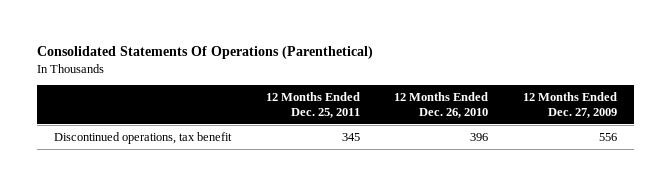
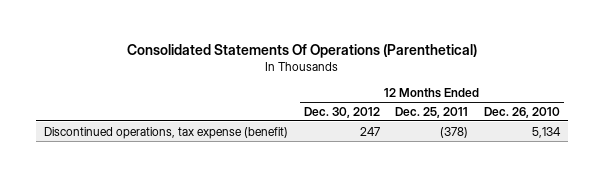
[522,92,617,118] 12 Months Ended Dec. 27, 2009 -> none
none -> [303,107,380,119] Dec. 30, 2012
[54,132,233,145] Discontinued operations, tax benefit -> [43,126,288,139] Discontinued operations, tax expense (benefit)
[341,133,360,142] 345 -> [440,126,469,138] (378)
[470,133,489,142] 396 -> [532,126,562,138] 5,134

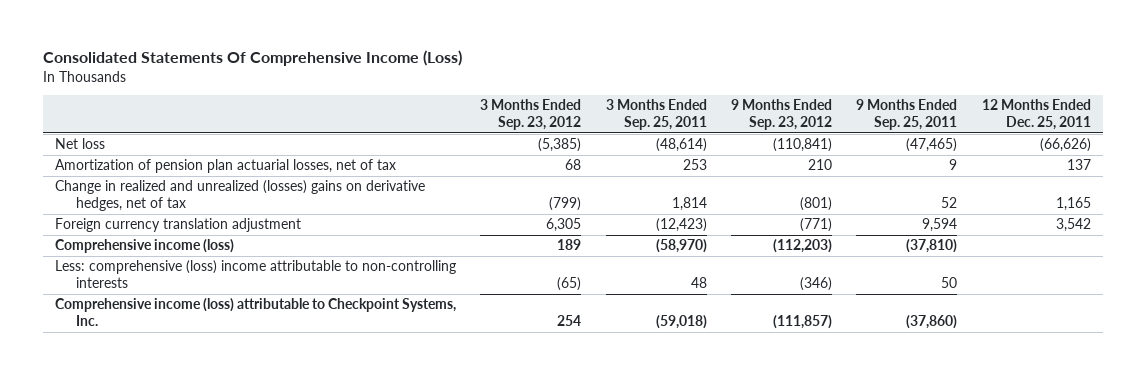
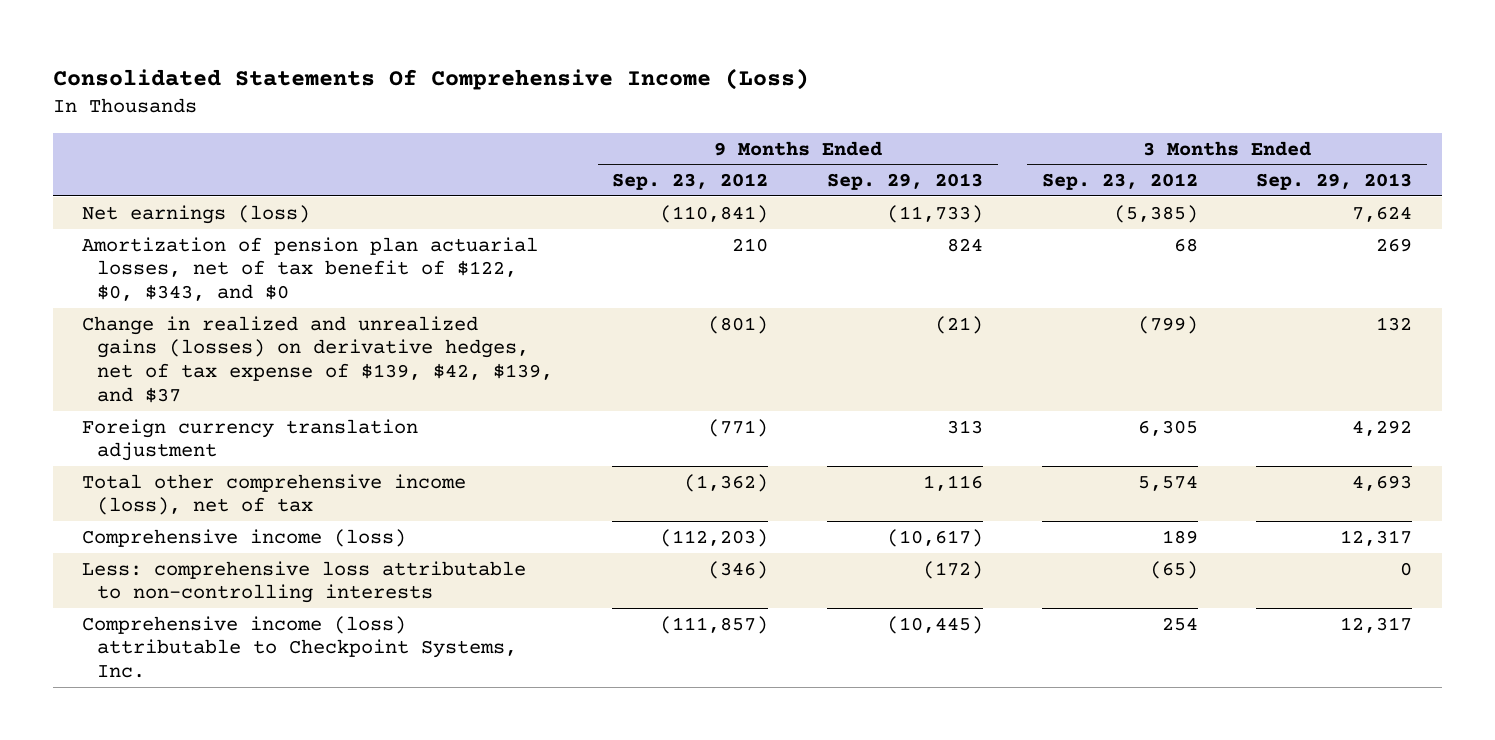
[605,99,707,131] 3 Months Ended Sep. 25, 2011 -> none
[856,99,958,131] 9 Months Ended Sep. 25, 2011 -> none
[981,99,1091,131] 12 Months Ended Dec. 25, 2011 -> none
none -> [826,173,983,191] Sep. 29, 2013
none -> [1256,173,1413,191] Sep. 29, 2013
[54,138,105,150] Net loss -> [82,204,311,224] Net earnings (loss)
[54,159,396,174] Amortization of pension plan actuarial losses, net of tax -> [82,236,539,302] Amortization of pension plan actuarial losses, net of tax benefit of $122, $0, $343, and $0
[54,180,425,212] Change in realized and unrealized (losses) gains on derivative hedges, net of tax -> [82,315,554,403] Change in realized and unrealized gains (losses) on derivative hedges, net of tax expense of $139, $42, $139, and $37
none -> [82,473,467,516] Total other comprehensive income (loss), net of tax
[54,260,456,289] Less: comprehensive (loss) income attributable to non-controlling interests -> [82,560,527,604] Less: comprehensive loss attributable to non-controlling interests

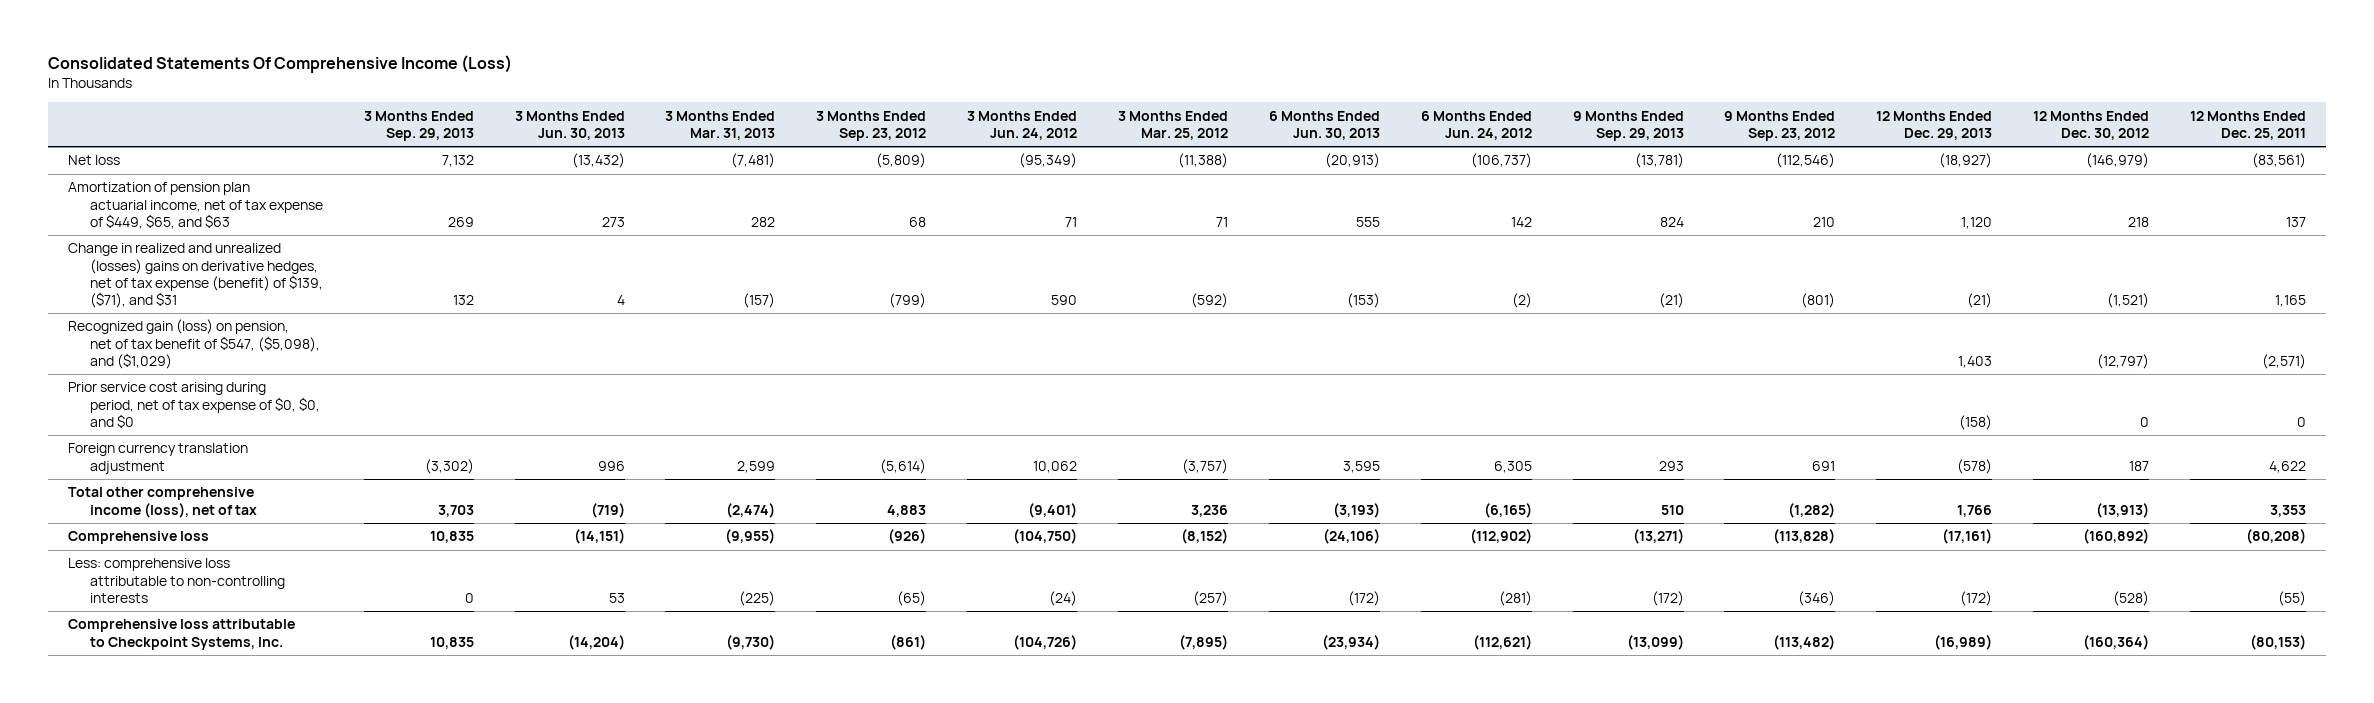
none -> [514,110,625,140] 3 Months Ended Jun. 30, 2013
none -> [665,110,776,140] 3 Months Ended Mar. 31, 2013
none -> [967,110,1078,140] 3 Months Ended Jun. 24, 2012
none -> [1117,110,1228,140] 3 Months Ended Mar. 25, 2012
none -> [1268,110,1380,140] 6 Months Ended Jun. 30, 2013
none -> [1420,110,1532,140] 6 Months Ended Jun. 24, 2012
none -> [1876,110,1993,140] 12 Months Ended Dec. 29, 2013
none -> [2033,110,2150,140] 12 Months Ended Dec. 30, 2012
none -> [2189,110,2306,140] 12 Months Ended Dec. 25, 2011
[82,204,311,224] Net earnings (loss) -> [68,155,121,166] Net loss
[660,204,769,223] (110,841) -> [1776,153,1836,169] (112,546)
[886,204,983,223] (11,733) -> [1634,153,1684,169] (13,781)
[1113,204,1198,223] (5,385) -> [876,153,927,169] (5,809)
[1352,205,1413,222] 7,624 -> [441,155,474,168] 7,132
[82,236,539,302] Amortization of pension plan actuarial losses, net of tax benefit of $122, $0, $343, and $0 -> [68,182,323,229] Amortization of pension plan actuarial income, net of tax expense of $449, $65, and $63
[82,315,554,403] Change in realized and unrealized gains (losses) on derivative hedges, net of tax expense of $139, $42, $139, and $37 -> [68,243,323,308] Change in realized and unrealized (losses) gains on derivative hedges, net of tax expense (benefit) of $139, ($71), and $31
none -> [68,319,320,369] Recognized gain (loss) on pension, net of tax benefit of $547, ($5,098), and ($1,029)
none -> [68,382,320,428] Prior service cost arising during period, net of tax expense of $0, $0, and $0
[708,418,769,437] (771) -> [1812,460,1836,471] 691
[946,419,983,434] 313 -> [1658,460,1684,471] 293
[1137,419,1198,436] 6,305 -> [880,458,927,474] (5,614)
[1352,419,1413,436] 4,292 -> [424,458,474,474] (3,302)
[684,473,769,492] (1,362) -> [1788,502,1836,518] (1,282)
[922,474,983,491] 1,116 -> [1660,504,1684,515] 510
[1137,474,1198,491] 5,574 -> [887,504,927,517] 4,883
[1352,474,1413,491] 4,693 -> [437,504,474,517] 3,703
[82,528,407,547] Comprehensive income (loss) -> [68,531,210,545] Comprehensive loss
[660,528,769,547] (112,203) -> [1773,529,1836,545] (113,828)
[886,528,983,547] (10,617) -> [1632,529,1684,545] (13,271)
[1161,529,1198,544] 189 -> [888,529,927,545] (926)
[1340,529,1413,546] 12,317 -> [429,531,474,544] 10,835
[82,615,518,679] Comprehensive income (loss) attributable to Checkpoint Systems, Inc. -> [68,619,296,650] Comprehensive loss attributable to Checkpoint Systems, Inc.
[660,615,769,634] (111,857) -> [1773,634,1836,650] (113,482)
[886,615,983,634] (10,445) -> [1626,634,1684,650] (13,099)
[1161,616,1198,631] 254 -> [890,634,927,650] (861)
[1340,616,1413,633] 12,317 -> [429,636,474,649] 10,835

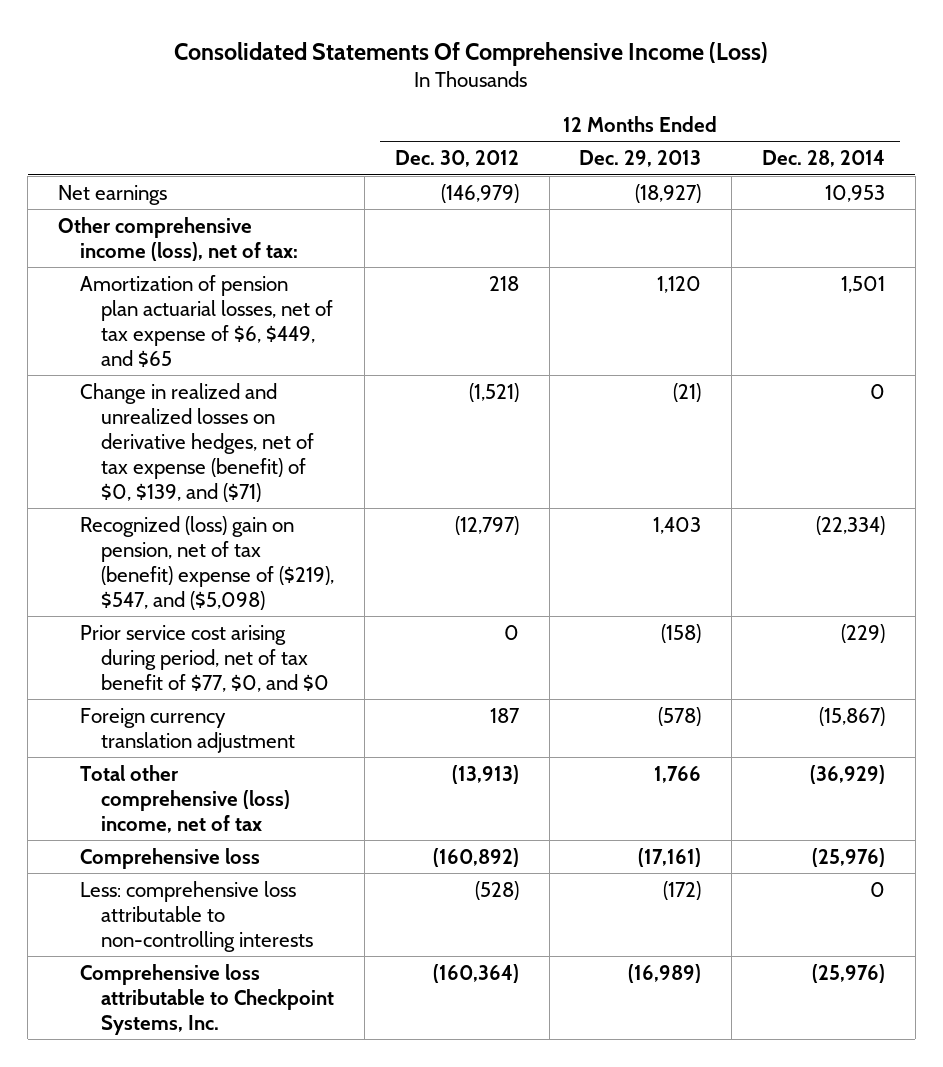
[363,110,474,141] 3 Months Ended Sep. 29, 2013 -> none
[514,110,625,140] 3 Months Ended Jun. 30, 2013 -> none
[665,110,776,140] 3 Months Ended Mar. 31, 2013 -> none
[816,110,927,141] 3 Months Ended Sep. 23, 2012 -> none
[967,110,1078,140] 3 Months Ended Jun. 24, 2012 -> none
[1117,110,1228,140] 3 Months Ended Mar. 25, 2012 -> none
[1268,110,1380,140] 6 Months Ended Jun. 30, 2013 -> none
[1420,110,1532,140] 6 Months Ended Jun. 24, 2012 -> none
[1572,110,1684,141] 9 Months Ended Sep. 29, 2013 -> none
[1724,110,1836,141] 9 Months Ended Sep. 23, 2012 -> none
[2189,110,2306,140] 12 Months Ended Dec. 25, 2011 -> none
none -> [761,149,885,167] Dec. 28, 2014
[68,155,121,166] Net loss -> [57,184,167,205] Net earnings
none -> [57,216,298,261] Other comprehensive income (loss), net of tax:
[68,182,323,229] Amortization of pension plan actuarial income, net of tax expense of $449, $65, and $63 -> [79,274,334,367] Amortization of pension plan actuarial losses, net of tax expense of $6, $449, and $65
[68,243,323,308] Change in realized and unrealized (losses) gains on derivative hedges, net of tax expense (benefit) of $139, ($71), and $31 -> [79,382,315,502] Change in realized and unrealized losses on derivative hedges, net of tax expense (benefit) of $0, $139, and ($71)
[68,319,320,369] Recognized gain (loss) on pension, net of tax benefit of $547, ($5,098), and ($1,029) -> [79,515,335,610] Recognized (loss) gain on pension, net of tax (benefit) expense of ($219), $547, and ($5,098)
[68,382,320,428] Prior service cost arising during period, net of tax expense of $0, $0, and $0 -> [79,624,330,692] Prior service cost arising during period, net of tax benefit of $77, $0, and $0
[68,487,257,518] Total other comprehensive income (loss), net of tax -> [79,764,291,833] Total other comprehensive (loss) income, net of tax

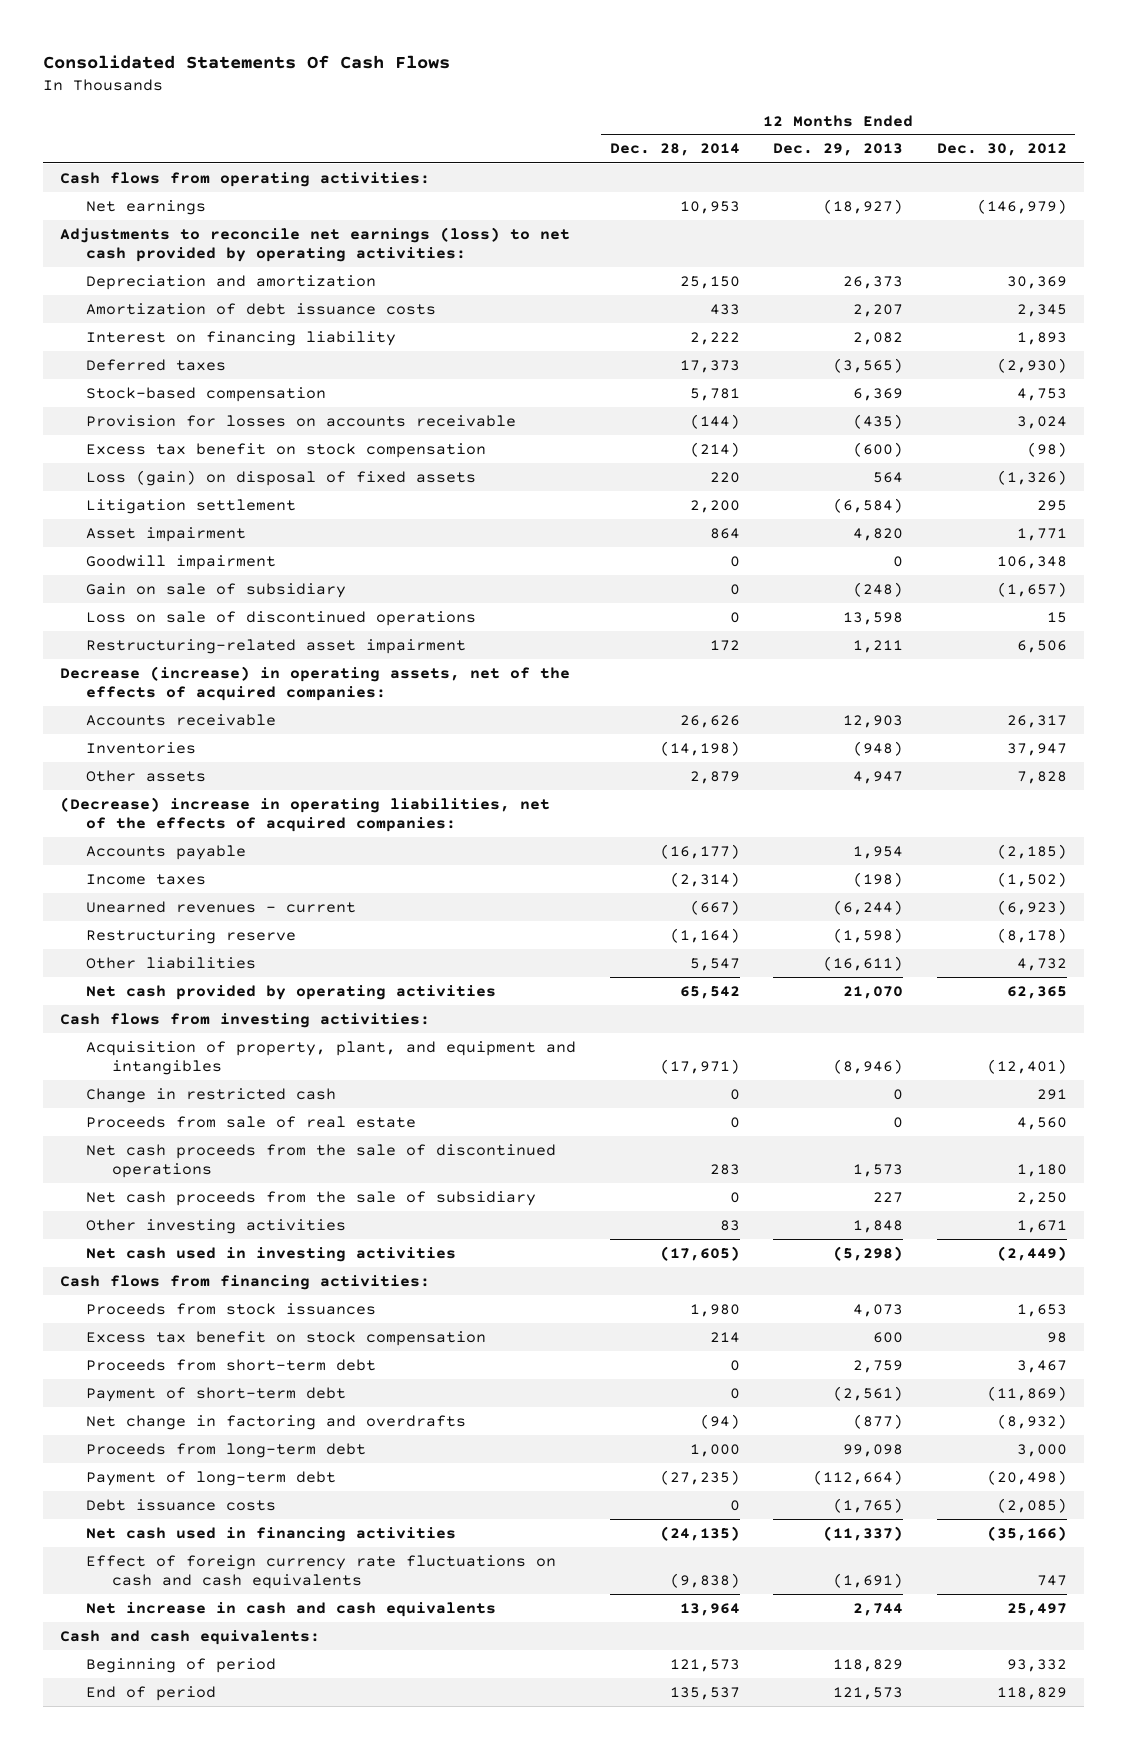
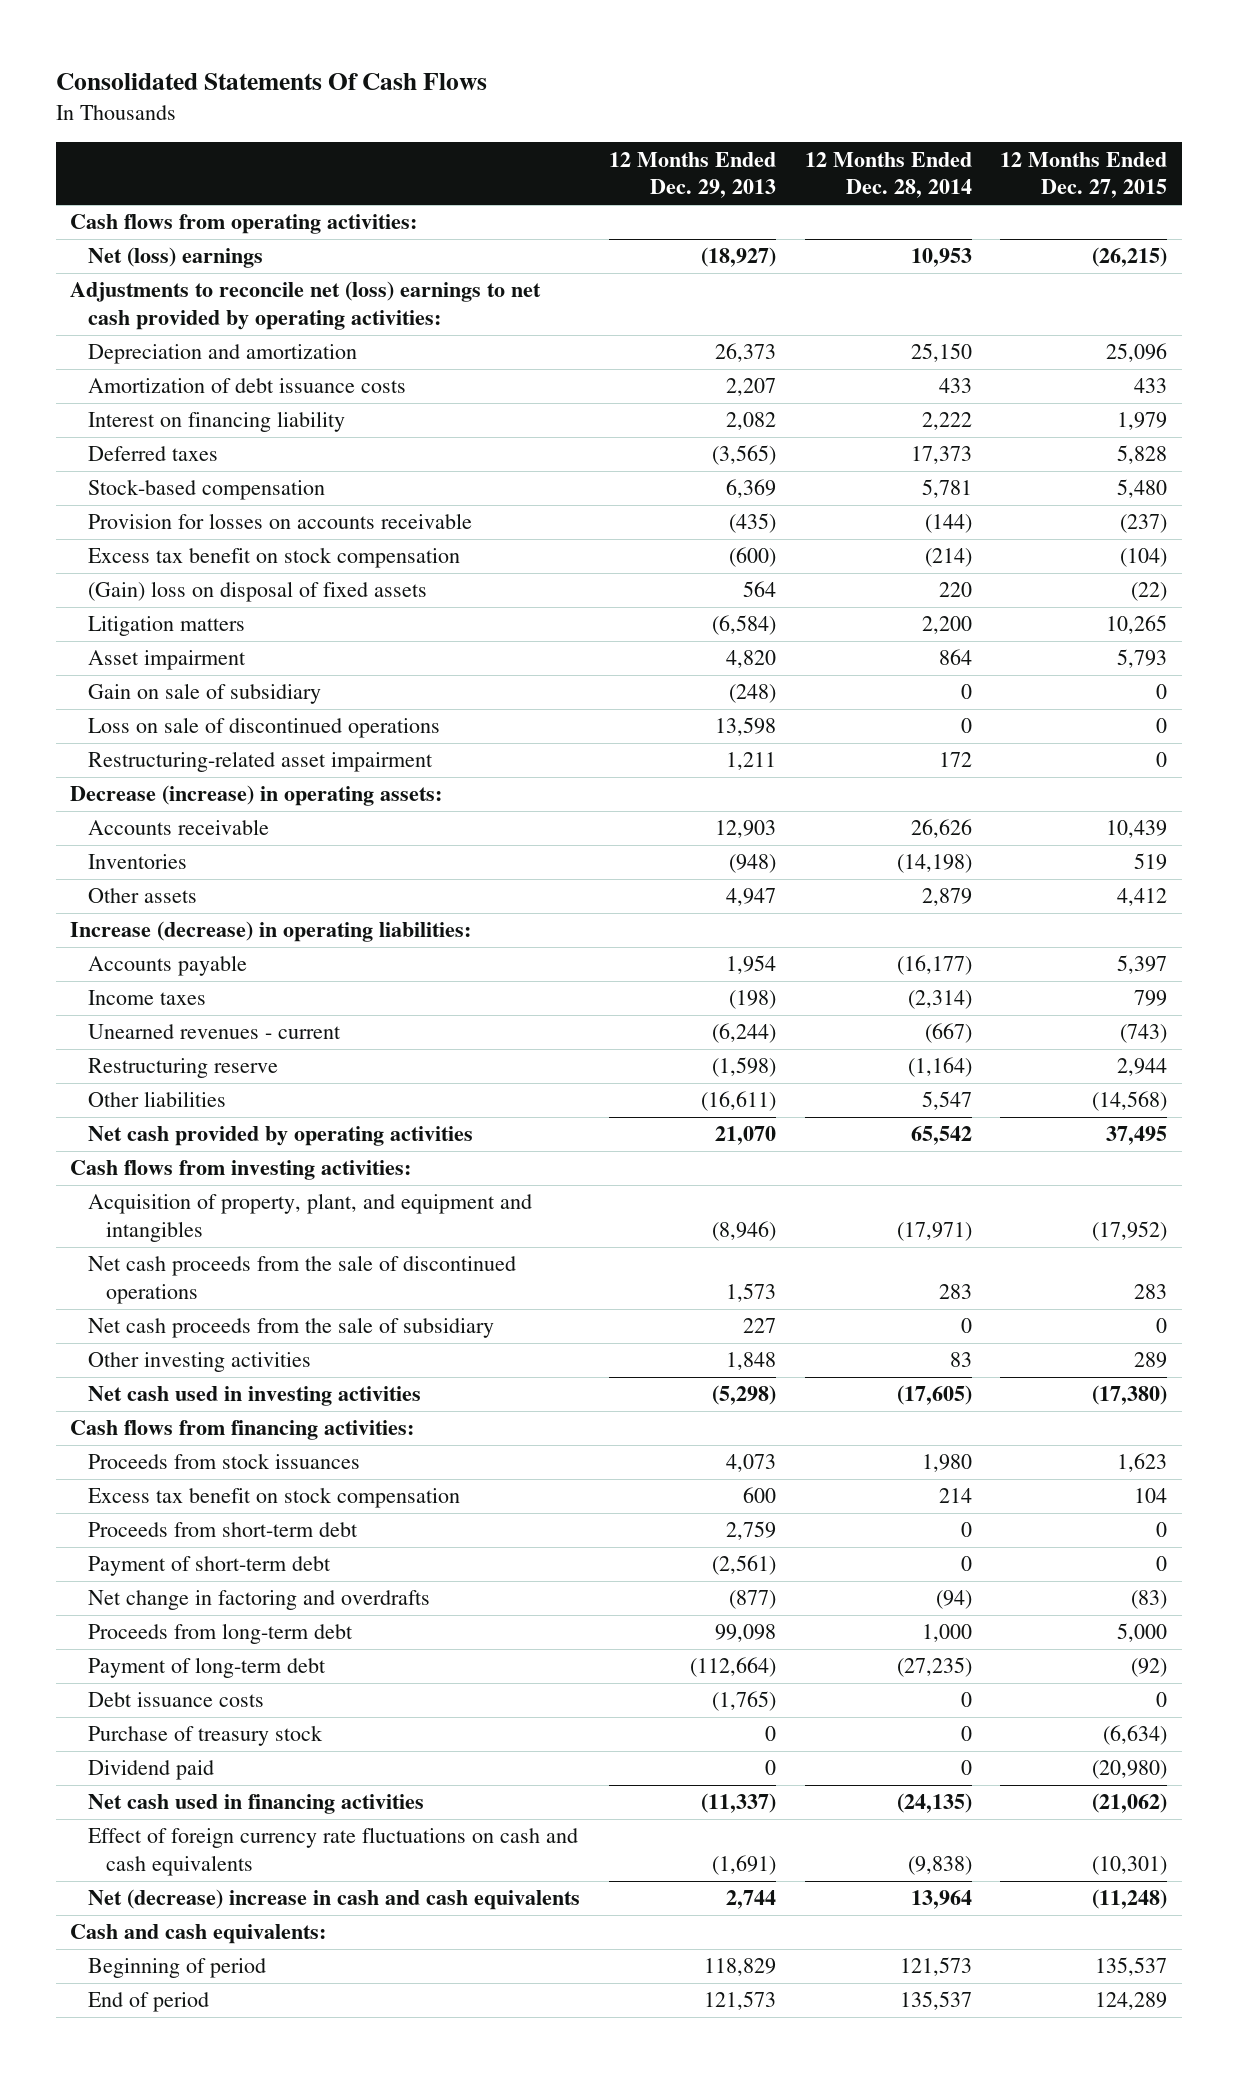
[936,143,1067,157] Dec. 30, 2012 -> none
none -> [1000,151,1168,199] 12 Months Ended Dec. 27, 2015
[85,199,206,215] Net earnings -> [88,247,264,269] Net (loss) earnings
[59,226,570,262] Adjustments to reconcile net earnings (loss) to net cash provided by operating activities: -> [69,281,541,331] Adjustments to reconcile net (loss) earnings to net cash provided by operating activities:
[85,469,476,486] Loss (gain) on disposal of fixed assets -> [88,581,428,603] (Gain) loss on disposal of fixed assets
[85,498,296,514] Litigation settlement -> [88,616,246,637] Litigation matters
[85,554,276,570] Goodwill impairment -> none
[59,665,570,701] Decrease (increase) in operating assets, net of the effects of acquired companies: -> [69,785,442,807] Decrease (increase) in operating assets:
[59,796,550,832] (Decrease) increase in operating liabilities, net of the effects of acquired companies: -> [69,921,471,943] Increase (decrease) in operating liabilities:
[85,1087,336,1103] Change in restricted cash -> none
[85,1115,416,1128] Proceeds from sale of real estate -> none
none -> [88,1725,324,1747] Purchase of treasury stock
none -> [88,1760,215,1781] Dividend paid
[85,1601,496,1617] Net increase in cash and cash equivalents -> [88,1889,581,1911] Net (decrease) increase in cash and cash equivalents

